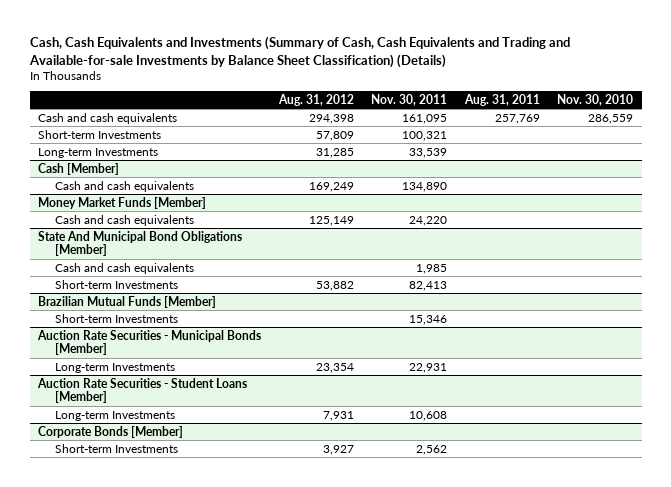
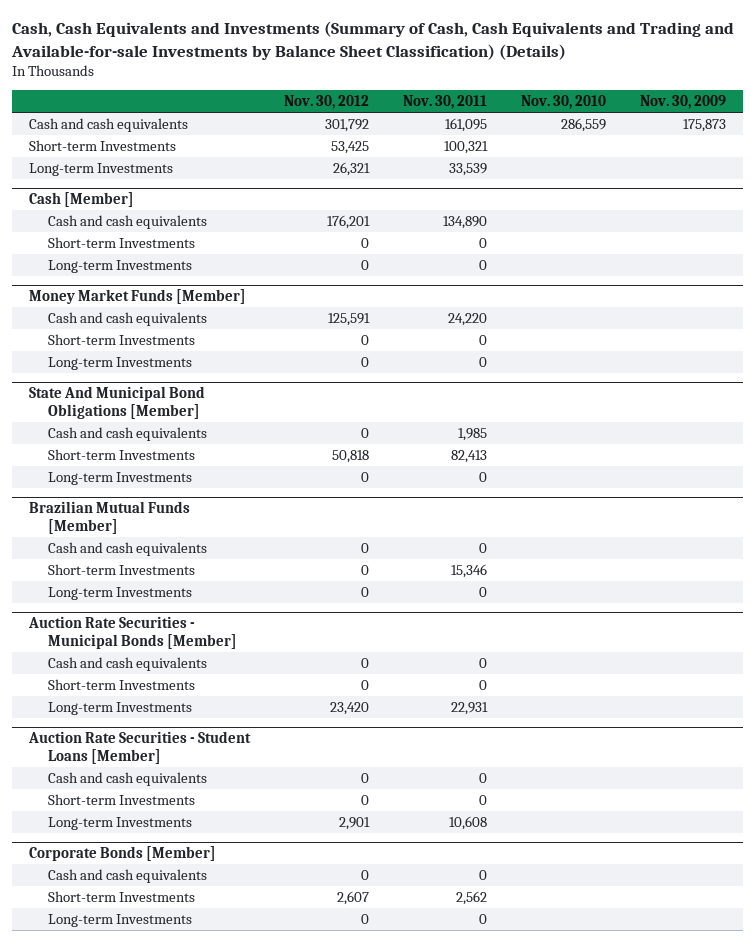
[277,94,354,107] Aug. 31, 2012 -> none
[463,94,540,107] Aug. 31, 2011 -> none
none -> [284,95,370,110] Nov. 30, 2012
none -> [640,95,727,110] Nov. 30, 2009
none -> [47,236,195,248] Short-term Investments
none -> [47,259,192,273] Long-term Investments
none -> [47,333,195,345] Short-term Investments
none -> [47,356,192,370] Long-term Investments
none -> [47,471,192,485] Long-term Investments
none -> [47,541,207,556] Cash and cash equivalents
none -> [47,586,192,600] Long-term Investments
none -> [47,656,207,671] Cash and cash equivalents
none -> [47,678,195,690] Short-term Investments
none -> [47,771,207,786] Cash and cash equivalents
none -> [47,793,195,805] Short-term Investments
none -> [47,868,207,883] Cash and cash equivalents
none -> [47,913,192,927] Long-term Investments

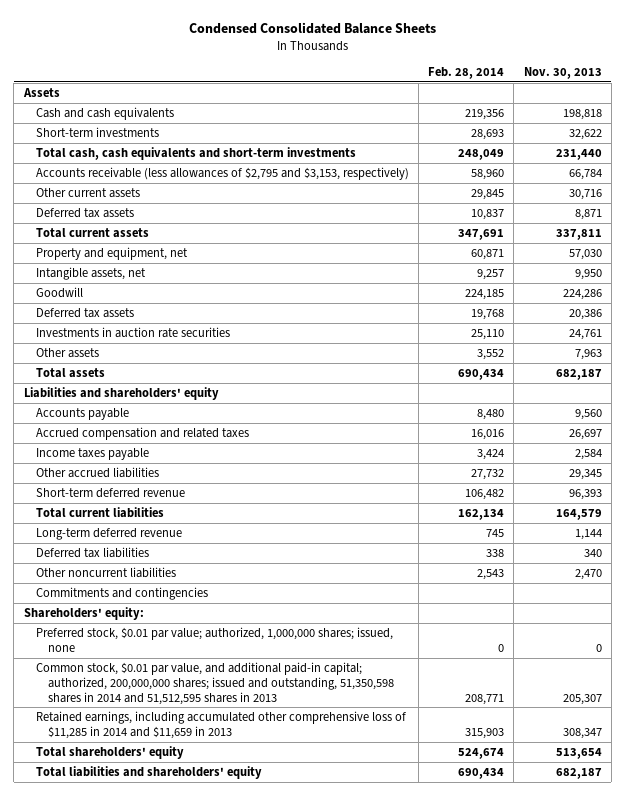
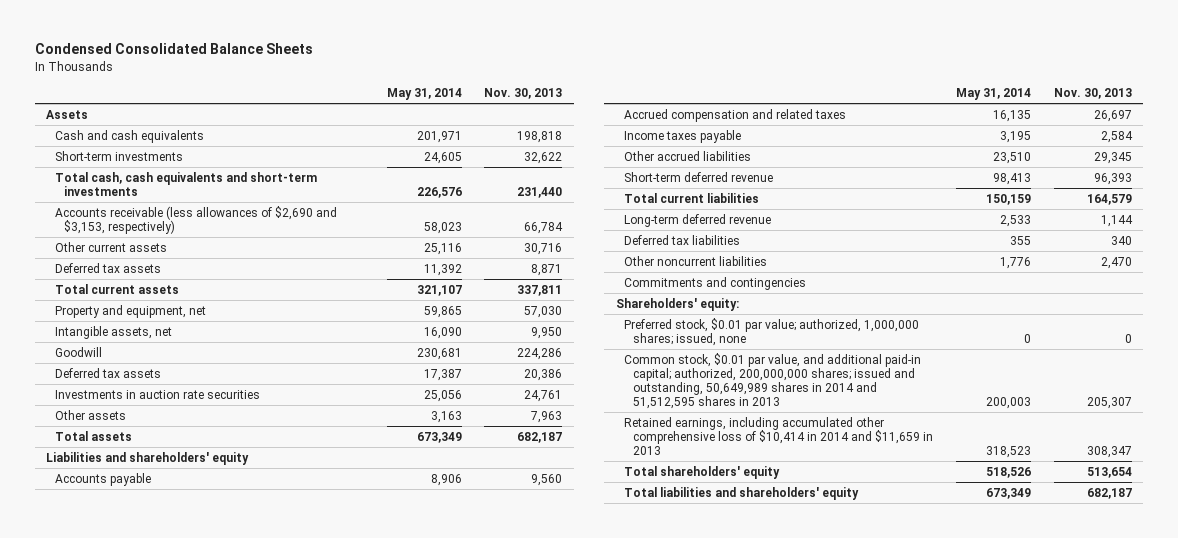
[428,66,505,79] Feb. 28, 2014 -> none
none -> [386,88,462,101] May 31, 2014
[35,166,409,180] Accounts receivable (less allowances of $2,795 and $3,153, respectively) -> [55,205,338,234] Accounts receivable (less allowances of $2,690 and $3,153, respectively)
[35,661,394,705] Common stock, $0.01 par value, and additional paid-in capital; authorized, 200,000,000 shares; issued and outstanding, 51,350,598 shares in 2014 and 51,512,595 shares in 2013 -> [624,352,922,410] Common stock, $0.01 par value, and additional paid-in capital; authorized, 200,000,000 shares; issued and outstanding, 50,649,989 shares in 2014 and 51,512,595 shares in 2013
[35,710,406,739] Retained earnings, including accumulated other comprehensive loss of $11,285 in 2014 and $11,659 in 2013 -> [624,416,934,456] Retained earnings, including accumulated other comprehensive loss of $10,414 in 2014 and $11,659 in 2013

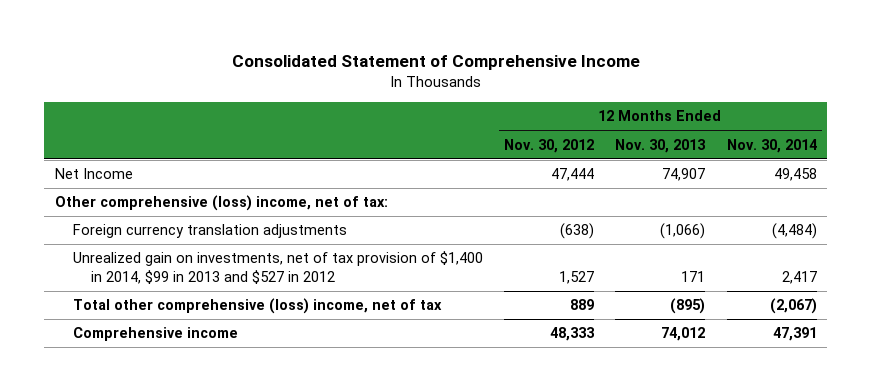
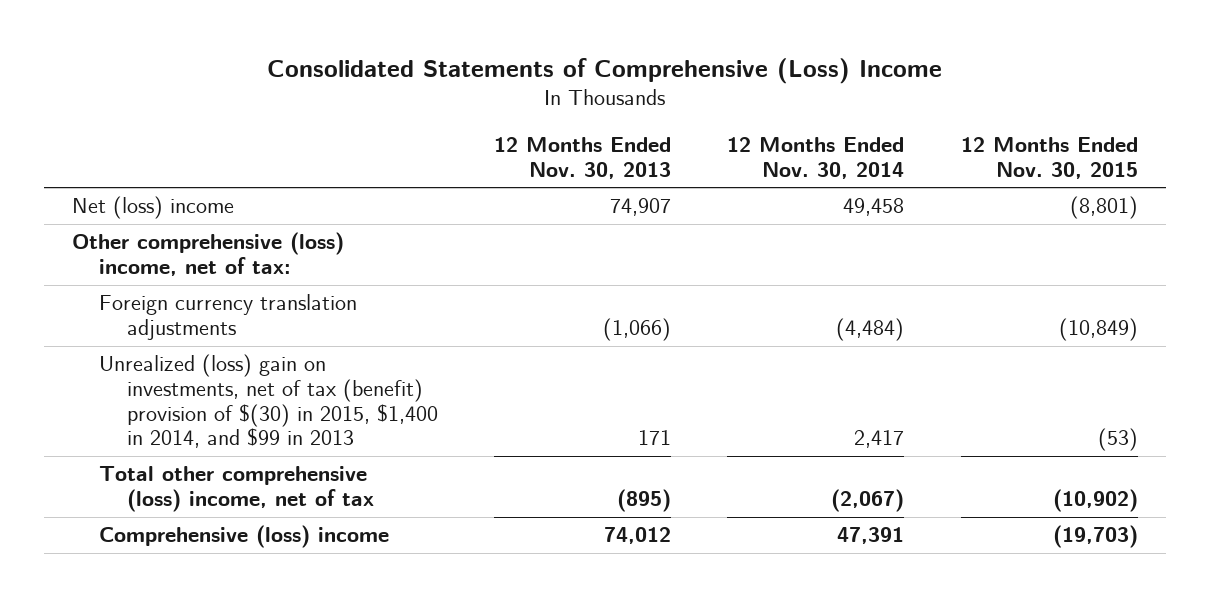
[231,55,640,71] Consolidated Statement of Comprehensive Income -> [266,57,942,84] Consolidated Statements of Comprehensive (Loss) Income
[504,138,595,153] Nov. 30, 2012 -> none
none -> [960,136,1138,179] 12 Months Ended Nov. 30, 2015
[55,168,134,180] Net Income -> [71,196,234,220] Net (loss) income
[72,251,483,284] Unrealized gain on investments, net of tax provision of $1,400 in 2014, $99 in 2013 and $527 in 2012 -> [99,354,438,449] Unrealized (loss) gain on investments, net of tax (benefit) provision of $(30) in 2015, $1,400 in 2014, and $99 in 2013
[72,327,238,342] Comprehensive income -> [99,525,390,549] Comprehensive (loss) income

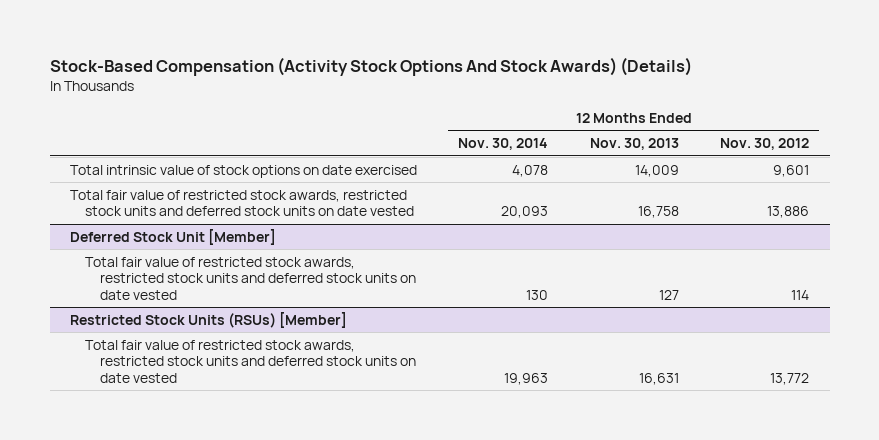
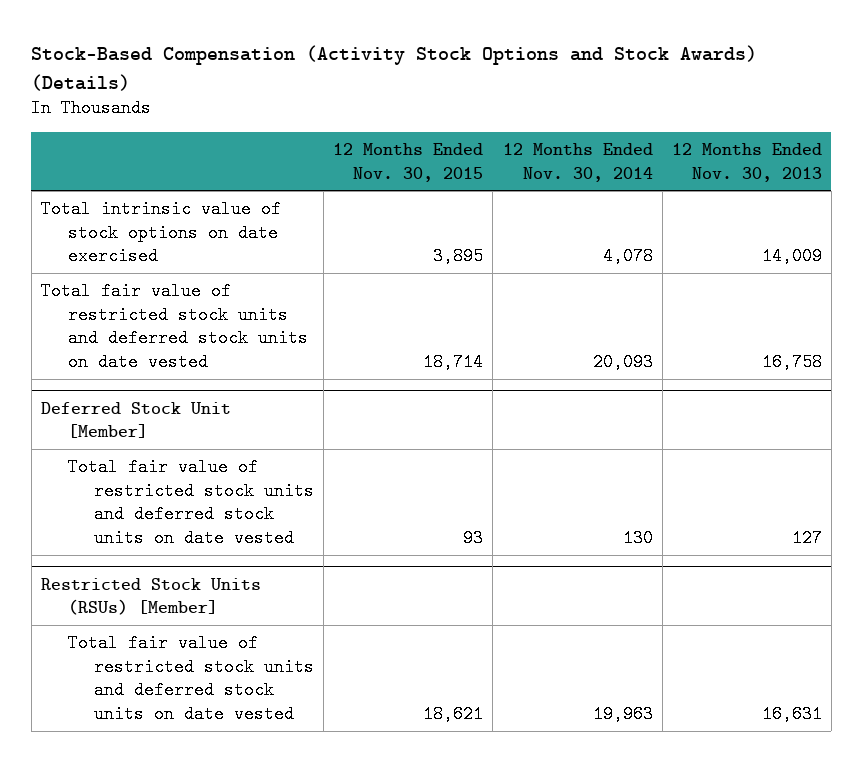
[49,56,692,76] Stock-Based Compensation (Activity Stock Options And Stock Awards) (Details) -> [31,44,758,91] Stock-Based Compensation (Activity Stock Options and Stock Awards) (Details)
[719,138,809,151] Nov. 30, 2012 -> none
none -> [333,143,484,182] 12 Months Ended Nov. 30, 2015
[70,189,414,217] Total fair value of restricted stock awards, restricted stock units and deferred stock units on date vested -> [40,282,308,371] Total fair value of restricted stock units and deferred stock units on date vested
[84,256,416,301] Total fair value of restricted stock awards, restricted stock units and deferred stock units on date vested -> [67,458,315,547] Total fair value of restricted stock units and deferred stock units on date vested
[84,339,416,384] Total fair value of restricted stock awards, restricted stock units and deferred stock units on date vested -> [67,634,315,723] Total fair value of restricted stock units and deferred stock units on date vested

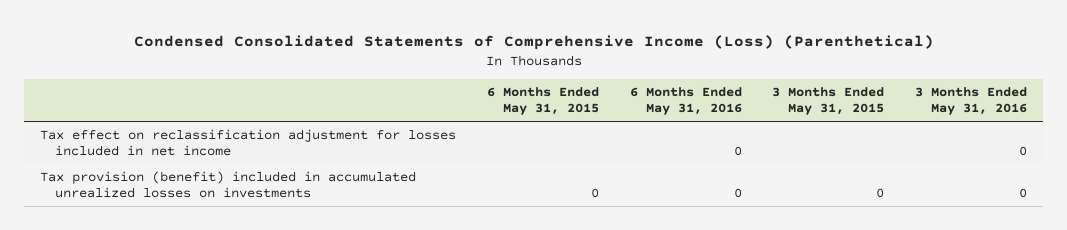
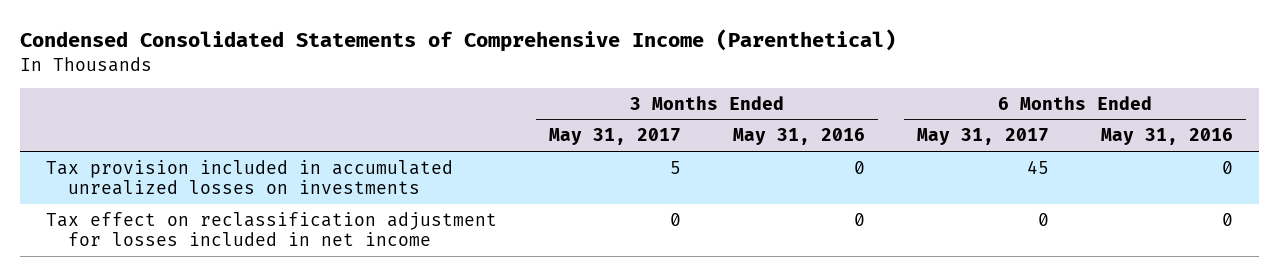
[133,35,934,51] Condensed Consolidated Statements of Comprehensive Income (Loss) (Parenthetical) -> [20,29,897,53] Condensed Consolidated Statements of Comprehensive Income (Parenthetical)
[486,87,599,116] 6 Months Ended May 31, 2015 -> none
[772,87,885,116] 3 Months Ended May 31, 2015 -> none
none -> [548,128,681,146] May 31, 2017
none -> [916,128,1049,146] May 31, 2017
none -> [46,159,454,196] Tax provision included in accumulated unrealized losses on investments
[39,171,416,199] Tax provision (benefit) included in accumulated unrealized losses on investments -> none

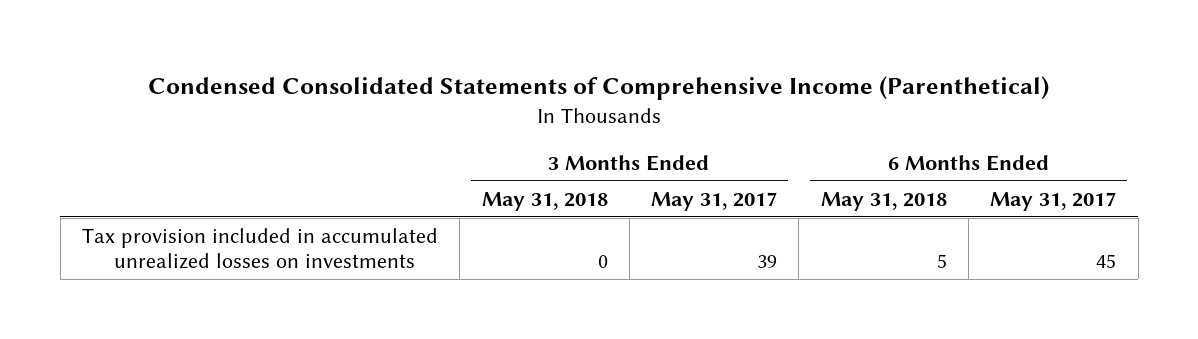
[732,128,865,146] May 31, 2016 -> none
[1100,128,1233,146] May 31, 2016 -> none
none -> [481,191,608,211] May 31, 2018
none -> [820,191,947,211] May 31, 2018
[46,211,498,247] Tax effect on reclassification adjustment for losses included in net income -> none
[669,160,681,174] 5 -> [757,255,778,269] 39

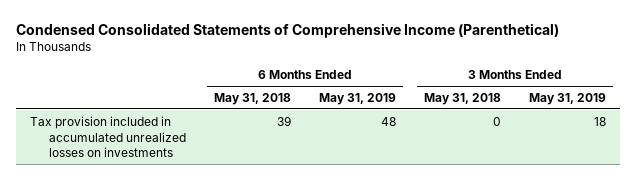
[651,191,778,211] May 31, 2017 -> none
[990,191,1117,211] May 31, 2017 -> none
none -> [319,92,397,105] May 31, 2019
none -> [529,92,607,105] May 31, 2019
[936,254,947,269] 5 -> [277,115,292,126] 39

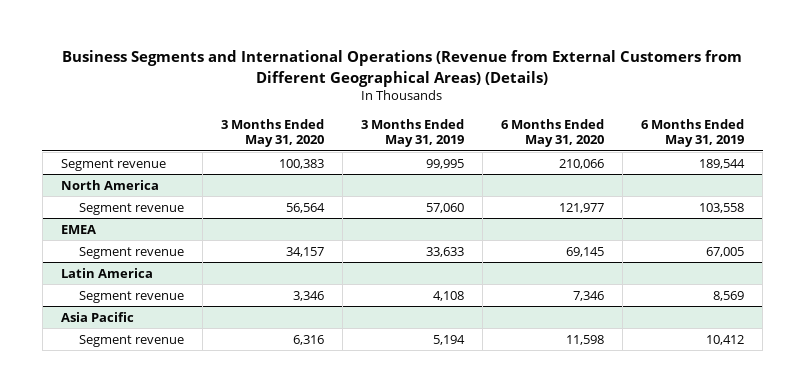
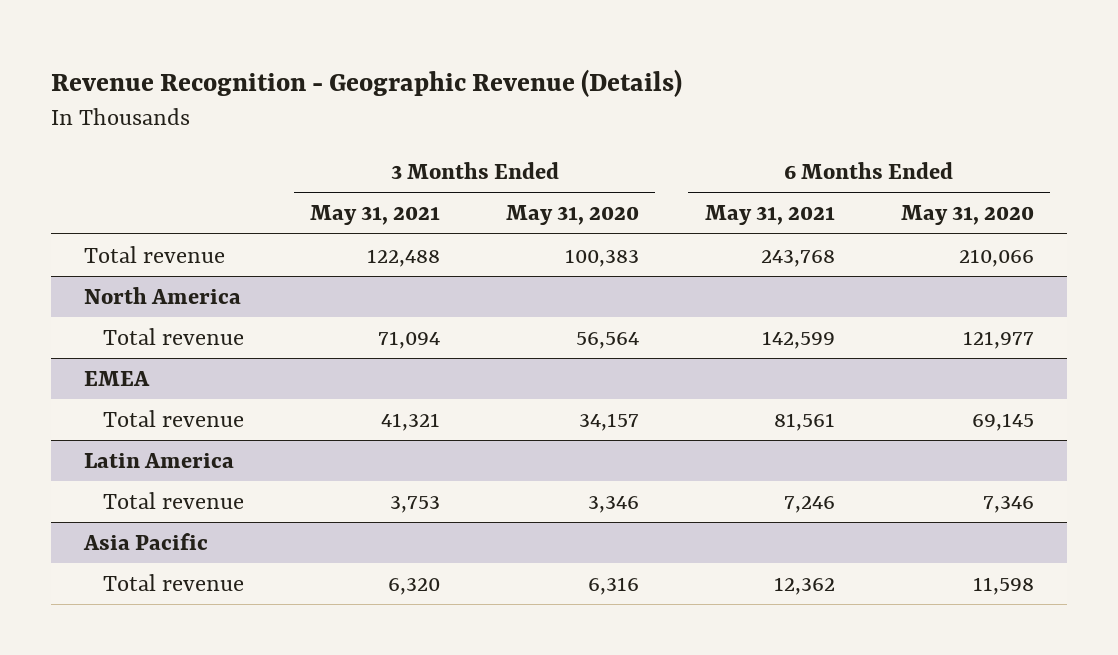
[62,50,743,87] Business Segments and International Operations (Revenue from External Customers from Different Geographical Areas) (Details) -> [51,68,683,97] Revenue Recognition - Geographic Revenue (Details)
[361,118,465,147] 3 Months Ended May 31, 2019 -> none
[641,118,745,147] 6 Months Ended May 31, 2019 -> none
none -> [310,205,441,226] May 31, 2021
none -> [704,205,835,226] May 31, 2021
[60,158,166,171] Segment revenue -> [84,245,226,263] Total revenue
[78,202,184,215] Segment revenue -> [103,327,245,345] Total revenue
[78,246,184,259] Segment revenue -> [103,409,245,427] Total revenue
[78,290,184,303] Segment revenue -> [103,491,245,509] Total revenue
[78,334,184,347] Segment revenue -> [103,573,245,591] Total revenue

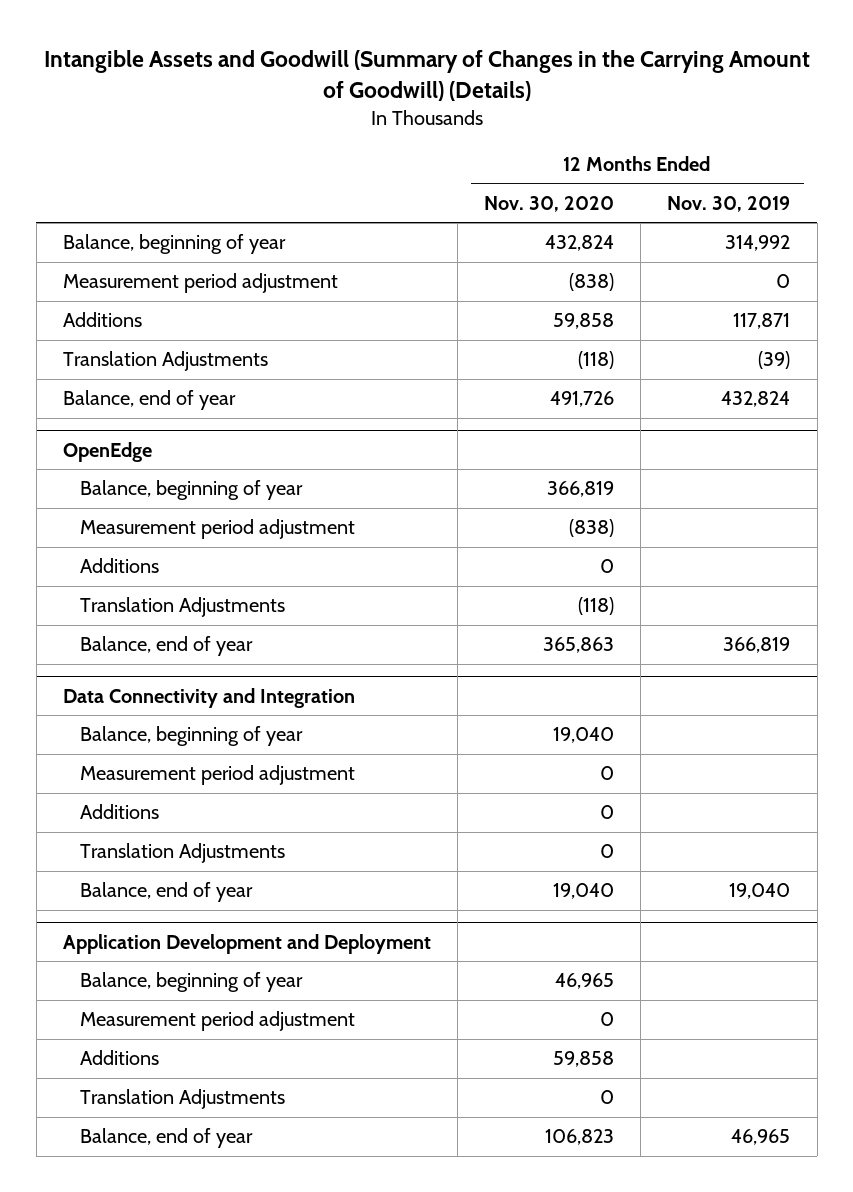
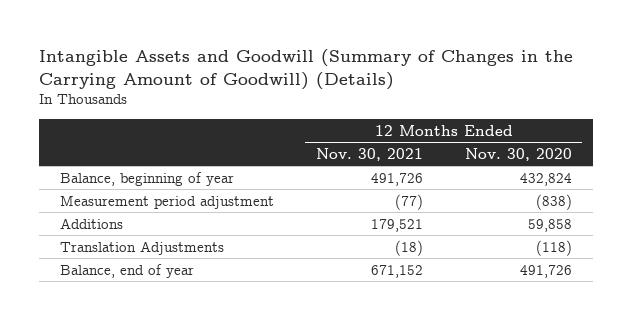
[667,196,791,213] Nov. 30, 2019 -> none
none -> [315,147,423,161] Nov. 30, 2021
[62,441,152,462] OpenEdge -> none
[80,480,304,501] Balance, beginning of year -> none
[80,519,356,540] Measurement period adjustment -> none
[80,558,160,574] Additions -> none
[80,597,286,618] Translation Adjustments -> none
[80,636,254,657] Balance, end of year -> none
[62,687,355,708] Data Connectivity and Integration -> none
[80,726,304,747] Balance, beginning of year -> none
[80,765,356,786] Measurement period adjustment -> none
[80,804,160,820] Additions -> none
[80,843,286,864] Translation Adjustments -> none
[80,882,254,903] Balance, end of year -> none
[62,933,431,954] Application Development and Deployment -> none
[80,972,304,993] Balance, beginning of year -> none
[80,1011,356,1032] Measurement period adjustment -> none
[80,1050,160,1066] Additions -> none
[80,1089,286,1110] Translation Adjustments -> none
[80,1128,254,1149] Balance, end of year -> none

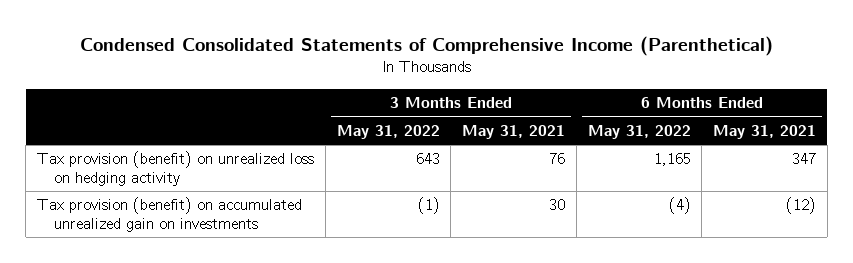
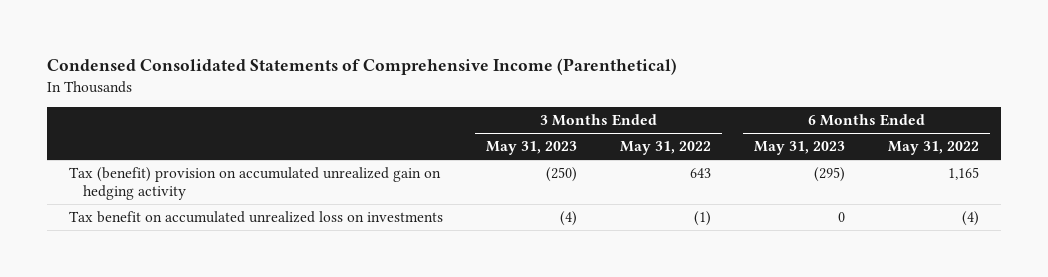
[462,124,566,139] May 31, 2021 -> none
[713,124,817,139] May 31, 2021 -> none
none -> [486,141,578,156] May 31, 2023
none -> [754,141,846,156] May 31, 2023
[37,151,315,187] Tax provision (benefit) on unrealized loss on hedging activity -> [68,166,441,200] Tax (benefit) provision on accumulated unrealized gain on hedging activity
[37,197,303,233] Tax provision (benefit) on accumulated unrealized gain on investments -> [68,210,443,223] Tax benefit on accumulated unrealized loss on investments

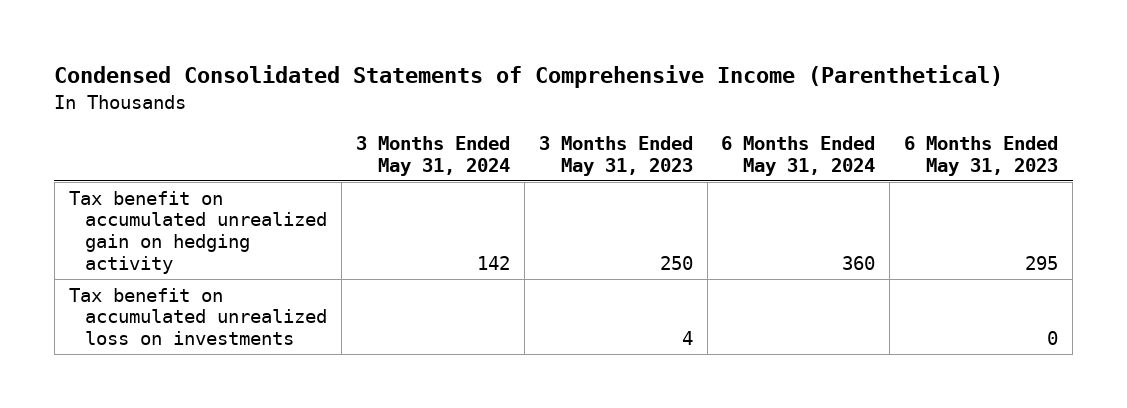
[620,141,712,156] May 31, 2022 -> none
[888,141,980,156] May 31, 2022 -> none
none -> [355,135,510,176] 3 Months Ended May 31, 2024
none -> [721,135,876,176] 6 Months Ended May 31, 2024
[68,166,441,200] Tax (benefit) provision on accumulated unrealized gain on hedging activity -> [68,190,327,274] Tax benefit on accumulated unrealized gain on hedging activity
[546,166,578,182] (250) -> [659,255,693,270] 250
[814,166,846,182] (295) -> [1025,255,1059,270] 295
[560,210,578,226] (4) -> [681,331,693,346] 4

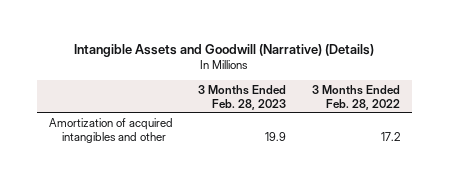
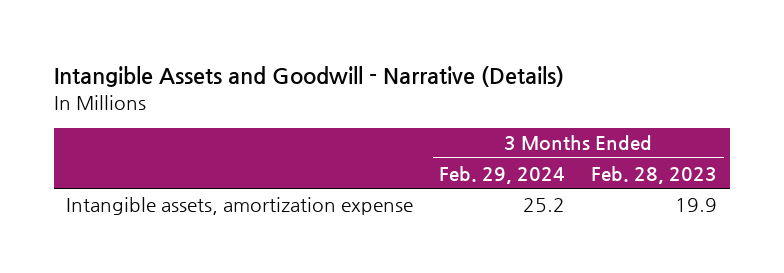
[74,43,375,57] Intangible Assets and Goodwill (Narrative) (Details) -> [53,66,564,88] Intangible Assets and Goodwill - Narrative (Details)
[311,84,400,110] 3 Months Ended Feb. 28, 2022 -> none
none -> [439,165,566,184] Feb. 29, 2024
[49,118,174,144] Amortization of acquired intangibles and other -> [66,196,414,215] Intangible assets, amortization expense

